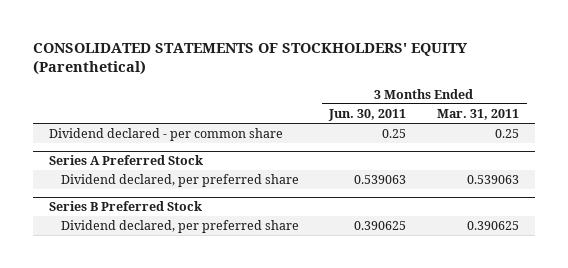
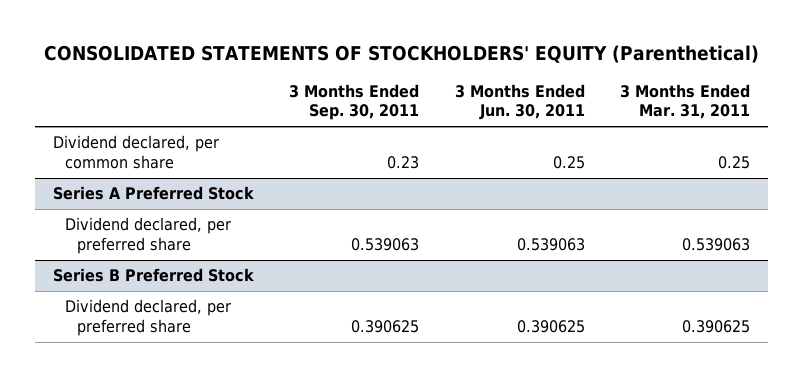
none -> [289,84,420,121] 3 Months Ended Sep. 30, 2011
[48,128,283,142] Dividend declared - per common share -> [52,135,219,169] Dividend declared, per common share

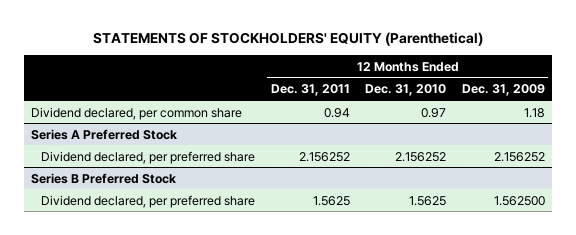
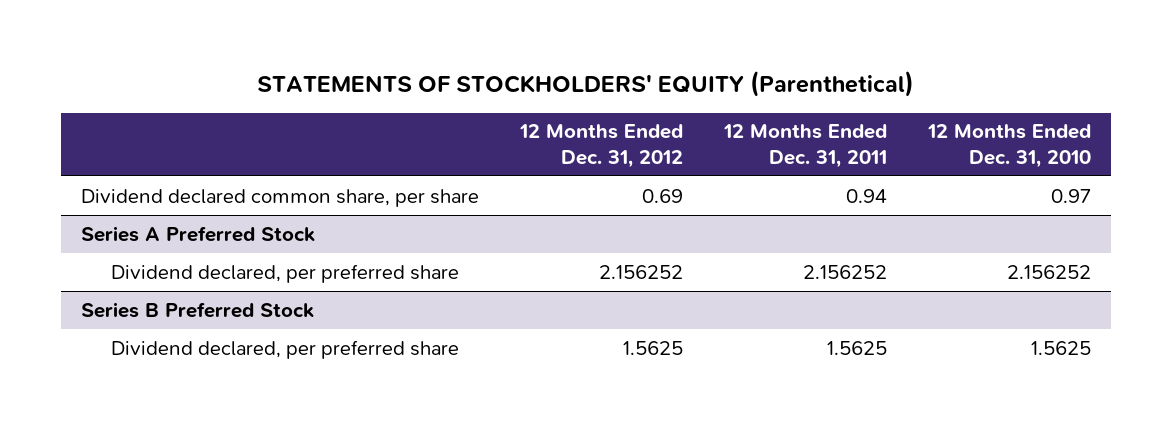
[461,84,545,97] Dec. 31, 2009 -> none
none -> [518,124,683,168] 12 Months Ended Dec. 31, 2012
[31,106,243,120] Dividend declared, per common share -> [81,188,480,207] Dividend declared common share, per share

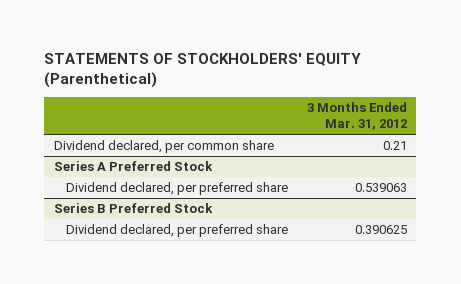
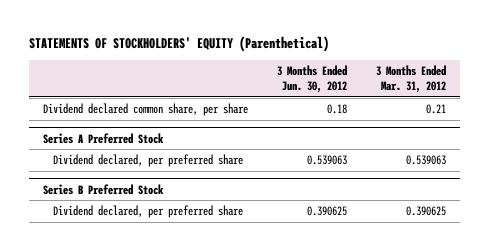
none -> [277,64,348,93] 3 Months Ended Jun. 30, 2012
[53,140,274,154] Dividend declared, per common share -> [43,103,249,117] Dividend declared common share, per share

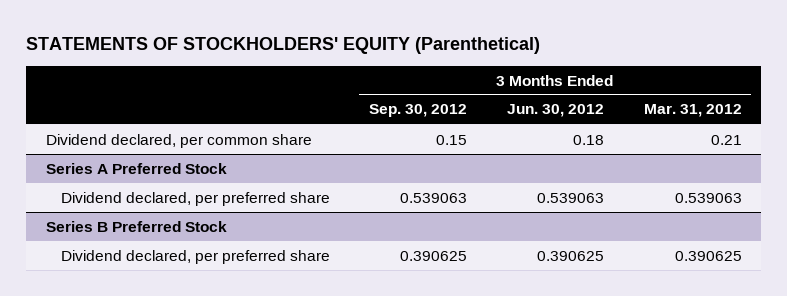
none -> [369,104,468,118] Sep. 30, 2012
[43,103,249,117] Dividend declared common share, per share -> [45,133,312,148] Dividend declared, per common share

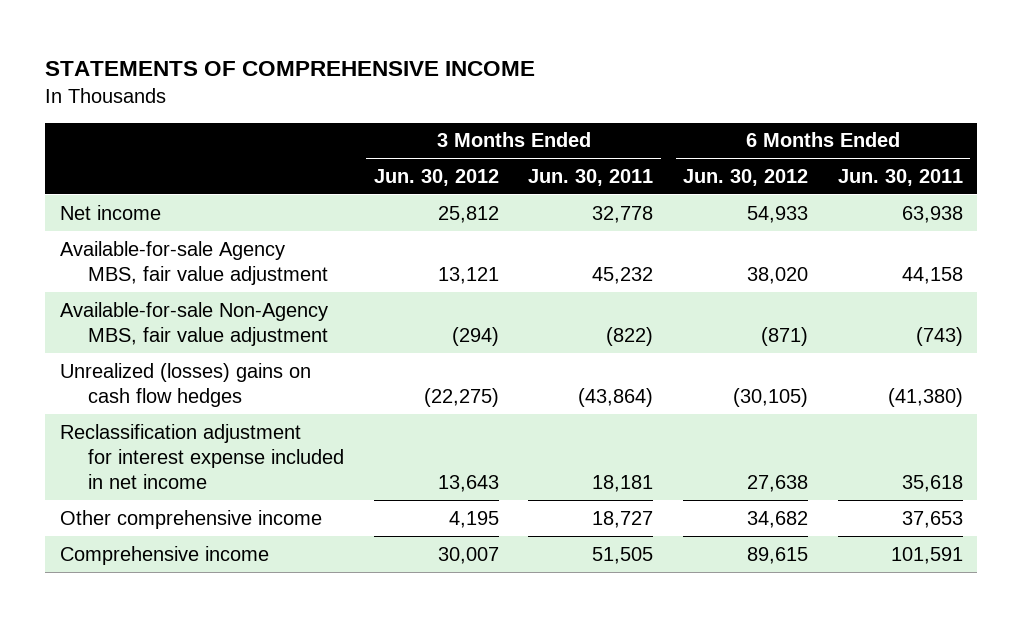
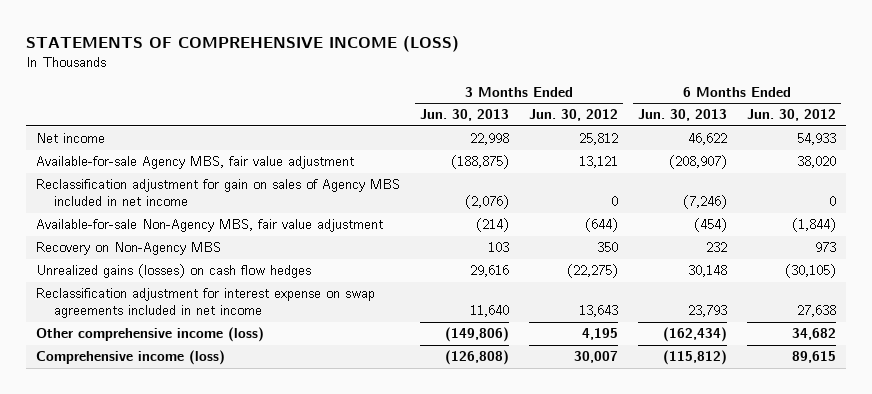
[45,61,536,77] STATEMENTS OF COMPREHENSIVE INCOME -> [26,35,460,52] STATEMENTS OF COMPREHENSIVE INCOME (LOSS)
[528,168,654,186] Jun. 30, 2011 -> none
[837,168,963,186] Jun. 30, 2011 -> none
none -> [420,109,510,122] Jun. 30, 2013
none -> [637,109,727,122] Jun. 30, 2013
none -> [36,179,401,207] Reclassification adjustment for gain on sales of Agency MBS included in net income
[451,326,499,346] (294) -> [585,218,619,233] (644)
[761,326,809,346] (871) -> [791,218,836,233] (1,844)
none -> [36,242,222,256] Recovery on Non-Agency MBS
[60,362,312,407] Unrealized (losses) gains on cash flow hedges -> [36,264,312,279] Unrealized gains (losses) on cash flow hedges
[60,423,345,489] Reclassification adjustment for interest expense included in net income -> [36,288,376,319] Reclassification adjustment for interest expense on swap agreements included in net income
[60,509,323,529] Other comprehensive income -> [36,327,265,343] Other comprehensive income (loss)
[60,545,270,565] Comprehensive income -> [36,350,226,366] Comprehensive income (loss)

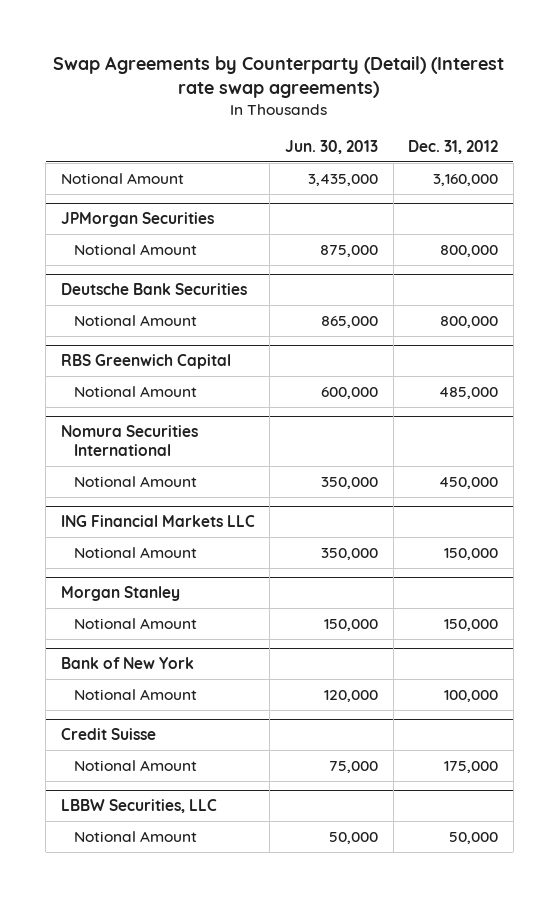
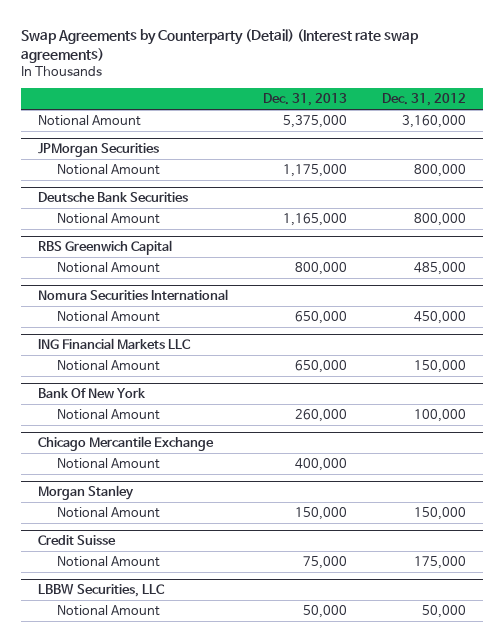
[284,139,378,154] Jun. 30, 2013 -> none
none -> [262,93,347,107] Dec. 31, 2013
none -> [38,388,147,400] Bank Of New York
none -> [56,409,160,421] Notional Amount
none -> [38,436,215,452] Chicago Mercantile Exchange
none -> [56,458,160,470] Notional Amount
[60,657,194,670] Bank of New York -> none
[73,688,197,700] Notional Amount -> none

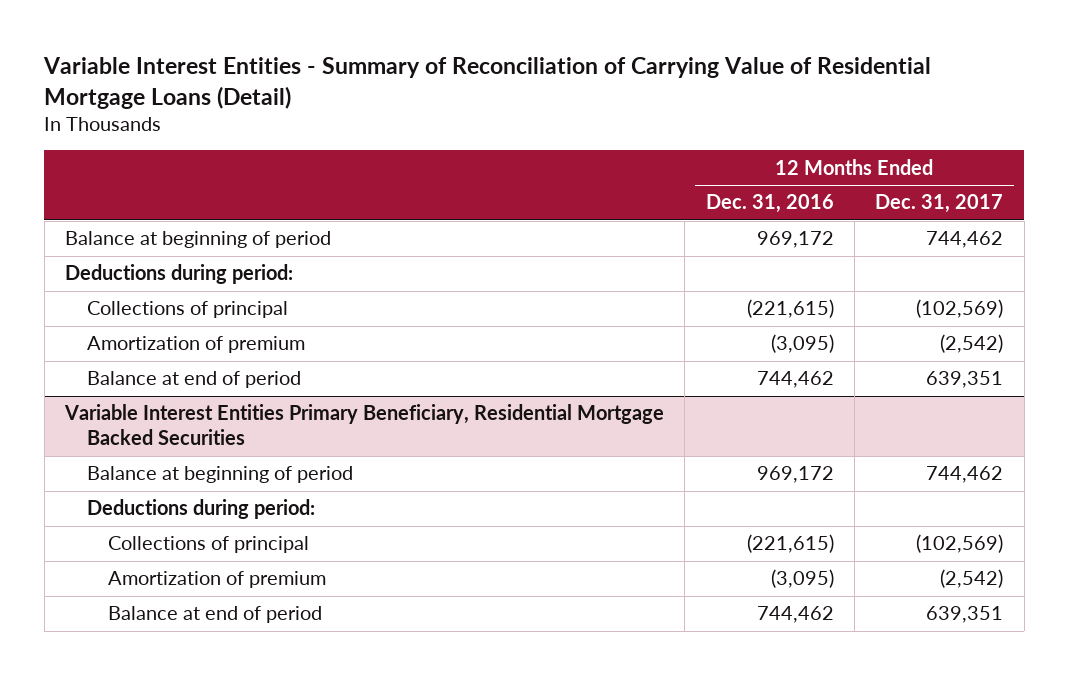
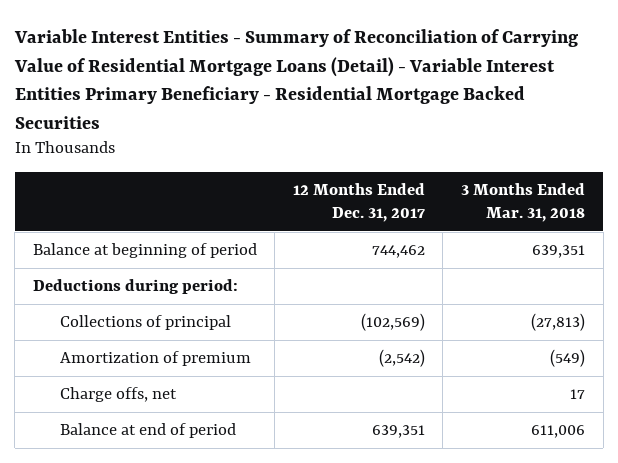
[43,57,932,109] Variable Interest Entities - Summary of Reconciliation of Carrying Value of Residential Mortgage Loans (Detail) -> [13,29,578,129] Variable Interest Entities - Summary of Reconciliation of Carrying Value of Residential Mortgage Loans (Detail) - Variable Interest Entities Primary Beneficiary - Residential Mortgage Backed Securities
[705,194,834,214] Dec. 31, 2016 -> none
none -> [461,182,586,223] 3 Months Ended Mar. 31, 2018
[86,371,301,389] Balance at end of period -> none
[64,404,665,446] Variable Interest Entities Primary Beneficiary, Residential Mortgage Backed Securities -> none
[86,466,353,484] Balance at beginning of period -> none
[86,499,315,520] Deductions during period: -> none
[107,536,309,554] Collections of principal -> none
[107,571,326,589] Amortization of premium -> none
none -> [60,387,178,403] Charge offs, net

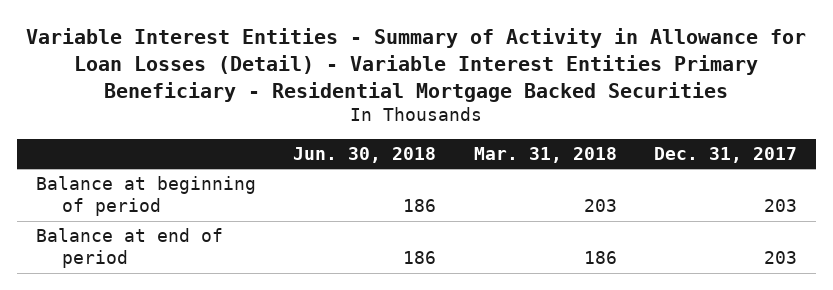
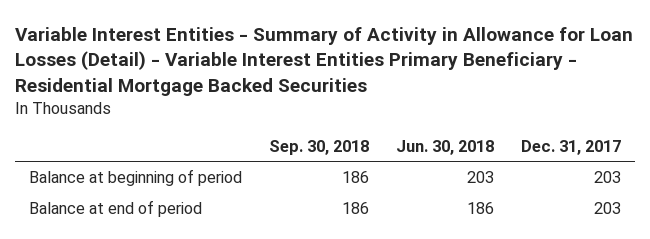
[473,146,617,163] Mar. 31, 2018 -> none
none -> [269,139,370,155] Sep. 30, 2018
[403,199,437,213] 186 -> [467,171,495,184] 203

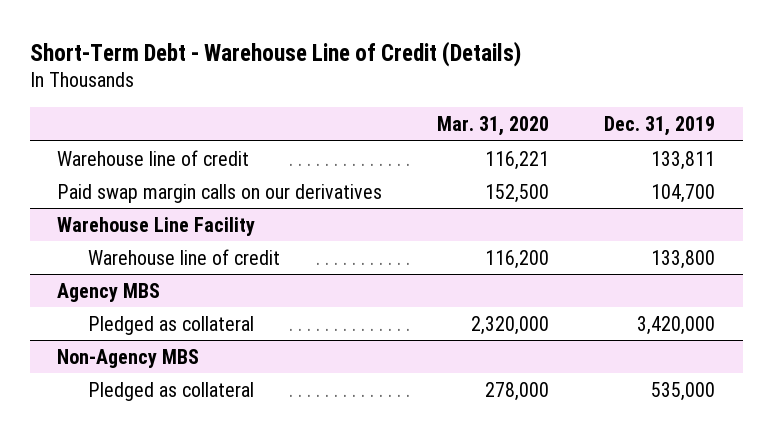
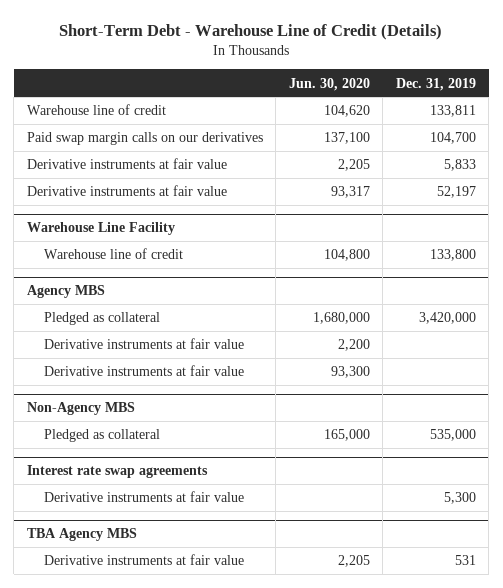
[437,116,550,137] Mar. 31, 2020 -> none
none -> [288,77,370,91] Jun. 30, 2020
none -> [26,158,227,170] Derivative instruments at fair value
none -> [26,185,227,197] Derivative instruments at fair value
none -> [43,338,244,350] Derivative instruments at fair value
none -> [43,365,244,377] Derivative instruments at fair value
none -> [26,465,208,479] Interest rate swap agreements
none -> [43,491,244,503] Derivative instruments at fair value
none -> [26,528,137,542] TBA Agency MBS
none -> [43,554,244,566] Derivative instruments at fair value

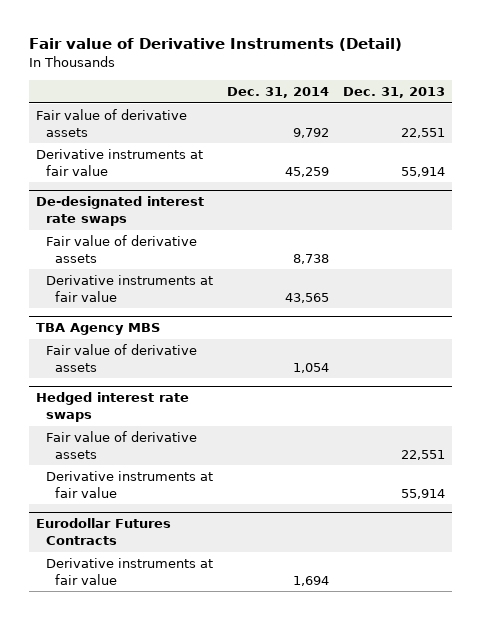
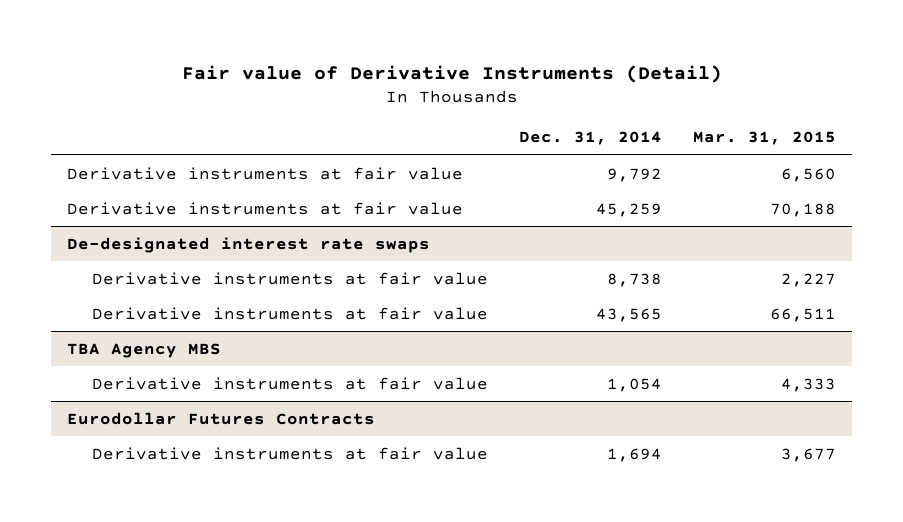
[342,87,445,99] Dec. 31, 2013 -> none
none -> [693,131,837,146] Mar. 31, 2015
[36,109,188,137] Fair value of derivative assets -> [67,166,464,180] Derivative instruments at fair value
[45,235,197,263] Fair value of derivative assets -> [91,271,488,285] Derivative instruments at fair value
[36,392,190,423] Hedged interest rate swaps -> none
[45,431,197,459] Fair value of derivative assets -> none
[45,471,213,498] Derivative instruments at fair value -> none
[45,344,197,372] Fair value of derivative assets -> [91,376,488,390] Derivative instruments at fair value

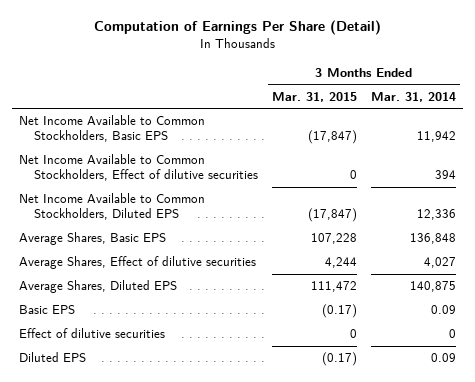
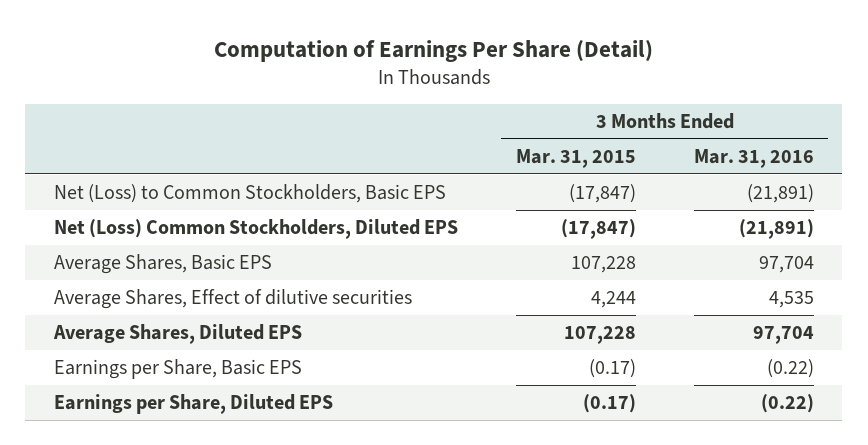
[370,91,456,102] Mar. 31, 2014 -> none
none -> [693,148,814,168] Mar. 31, 2016
[19,154,258,182] Net Income Available to Common Stockholders, Effect of dilutive securities -> none
[19,115,206,143] Net Income Available to Common Stockholders, Basic EPS -> [54,184,447,204] Net (Loss) to Common Stockholders, Basic EPS
[19,193,206,221] Net Income Available to Common Stockholders, Diluted EPS -> [54,219,459,240] Net (Loss) Common Stockholders, Diluted EPS
[19,328,166,339] Effect of dilutive securities -> none
[310,281,357,293] 111,472 -> [563,326,636,345] 107,228
[19,305,76,315] Basic EPS -> [54,359,303,380] Earnings per Share, Basic EPS
[19,352,87,363] Diluted EPS -> [54,394,334,415] Earnings per Share, Diluted EPS

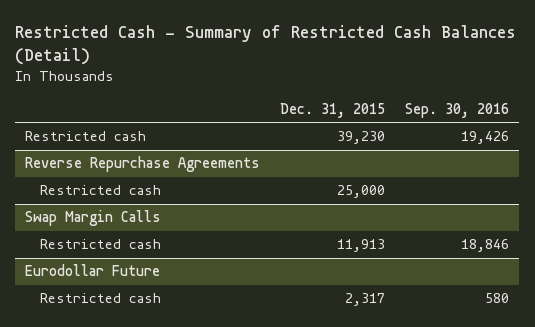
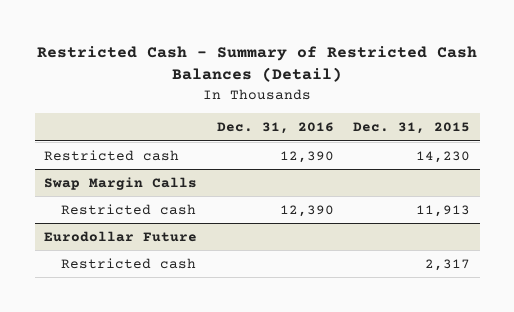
[405,102,510,118] Sep. 30, 2016 -> none
none -> [216,122,334,135] Dec. 31, 2016
[25,156,261,173] Reverse Repurchase Agreements -> none
[40,185,162,196] Restricted cash -> none
[337,131,386,145] 39,230 -> [416,150,471,163] 14,230

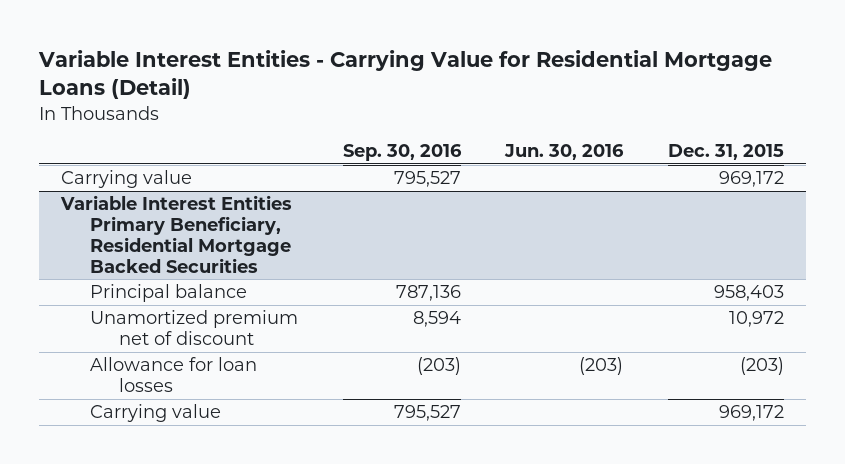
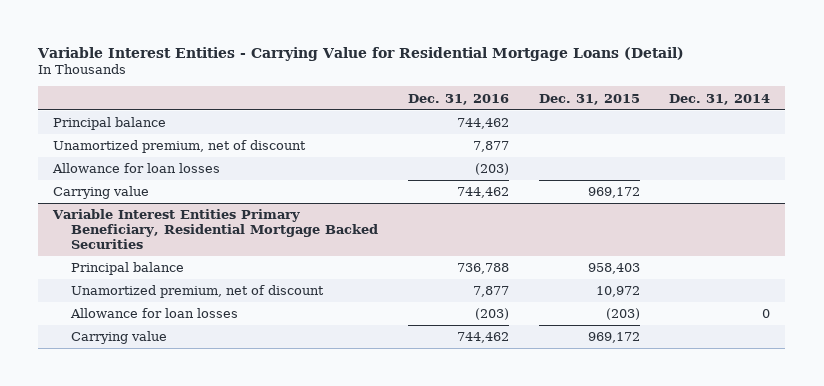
[342,144,462,162] Sep. 30, 2016 -> none
[504,144,625,161] Jun. 30, 2016 -> none
none -> [408,93,510,105] Dec. 31, 2016
none -> [669,93,771,105] Dec. 31, 2014
none -> [53,117,167,131] Principal balance
none -> [53,140,307,154] Unamortized premium, net of discount
none -> [52,163,221,174] Allowance for loan losses
[90,310,299,346] Unamortized premium net of discount -> [71,285,325,299] Unamortized premium, net of discount

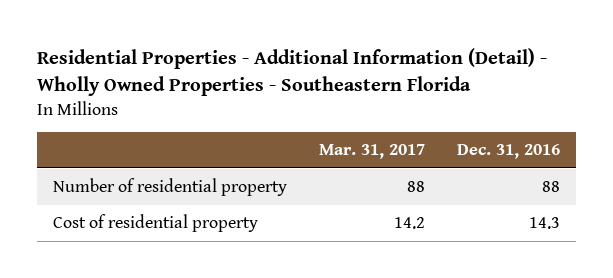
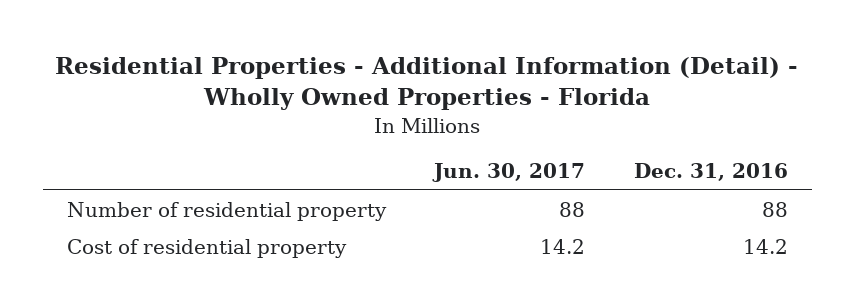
[37,48,548,97] Residential Properties - Additional Information (Detail) - Wholly Owned Properties - Southeastern Florida -> [55,57,799,111] Residential Properties - Additional Information (Detail) - Wholly Owned Properties - Florida
[318,144,425,160] Mar. 31, 2017 -> none
none -> [432,163,586,183] Jun. 30, 2017
[528,217,560,230] 14.3 -> [742,238,788,254] 14.2

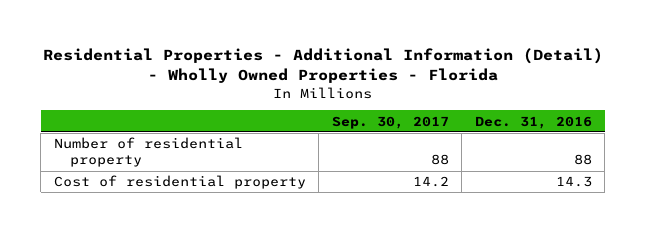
[432,163,586,183] Jun. 30, 2017 -> none
none -> [331,115,449,129] Sep. 30, 2017
[742,238,788,254] 14.2 -> [555,176,592,188] 14.3

